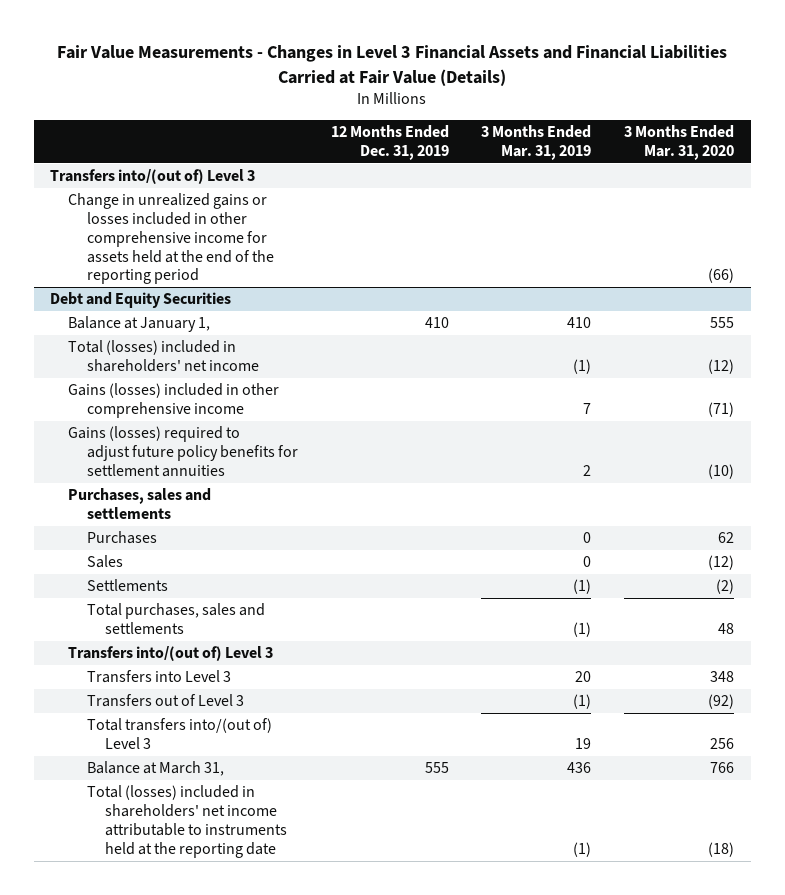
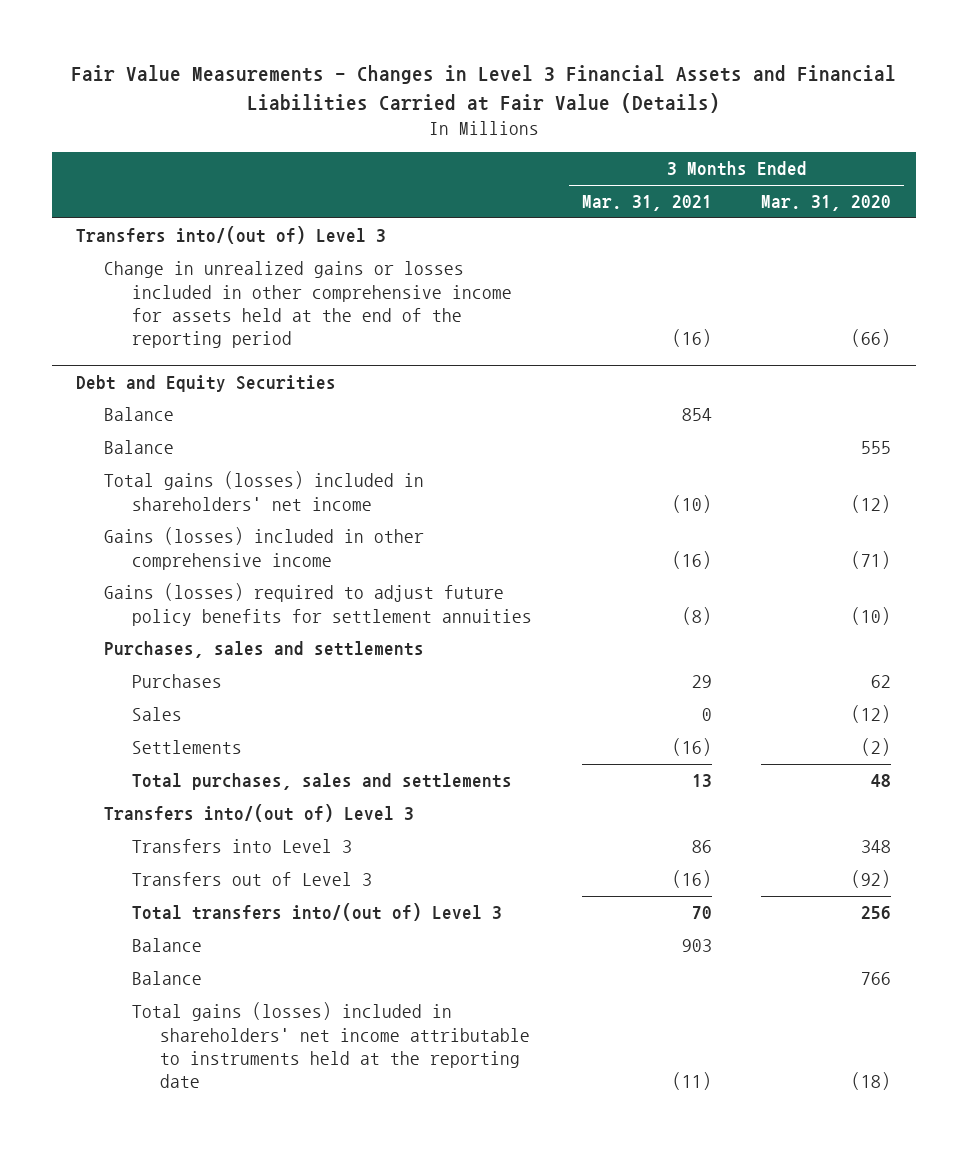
[330,125,449,160] 12 Months Ended Dec. 31, 2019 -> none
[481,125,592,160] 3 Months Ended Mar. 31, 2019 -> none
none -> [581,195,712,212] Mar. 31, 2021
none -> [104,407,175,422] Balance
[68,316,211,333] Balance at January 1, -> [104,440,175,455] Balance
[68,340,259,373] Total (losses) included in shareholders' net income -> [104,471,425,511] Total gains (losses) included in shareholders' net income
none -> [132,938,203,953] Balance
[86,761,224,777] Balance at March 31, -> [132,971,203,986] Balance
[86,785,287,858] Total (losses) included in shareholders' net income attributable to instruments held at the reporting date -> [132,1002,531,1088] Total gains (losses) included in shareholders' net income attributable to instruments held at the reporting date

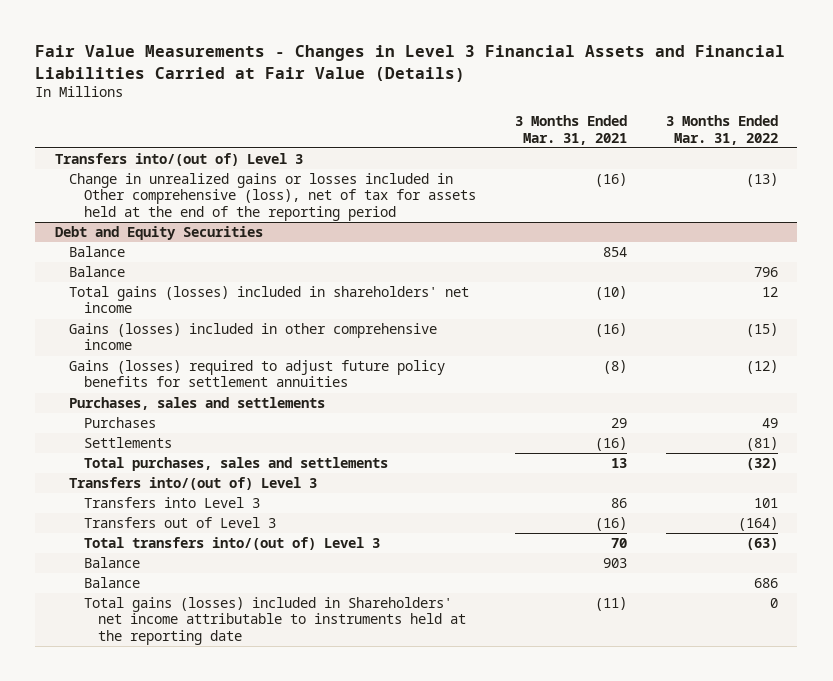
[761,195,892,212] Mar. 31, 2020 -> none
none -> [665,115,778,145] 3 Months Ended Mar. 31, 2022
[104,261,513,348] Change in unrealized gains or losses included in other comprehensive income for assets held at the end of the reporting period -> [69,173,476,221] Change in unrealized gains or losses included in Other comprehensive (loss), net of tax for assets held at the end of the reporting period
[132,707,183,722] Sales -> none
[132,1002,531,1088] Total gains (losses) included in shareholders' net income attributable to instruments held at the reporting date -> [83,597,467,645] Total gains (losses) included in Shareholders' net income attributable to instruments held at the reporting date

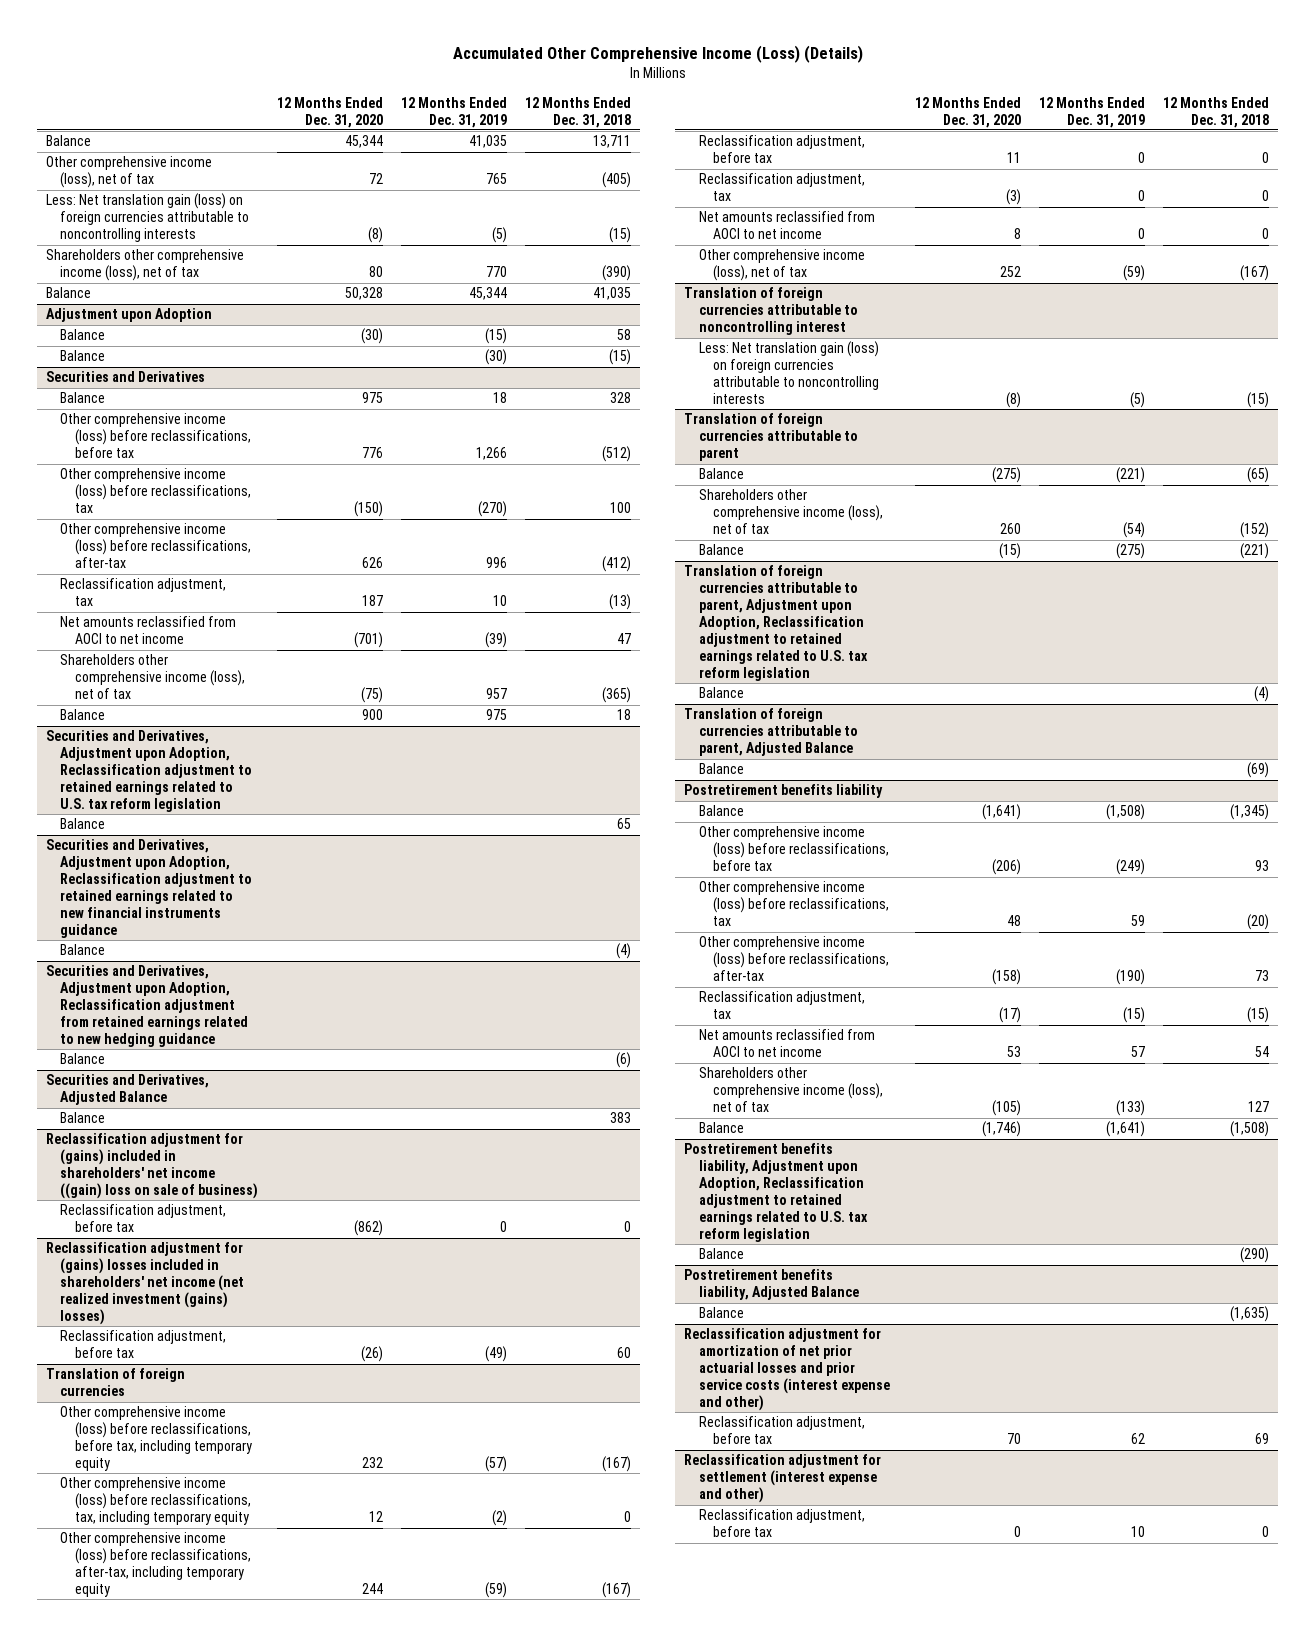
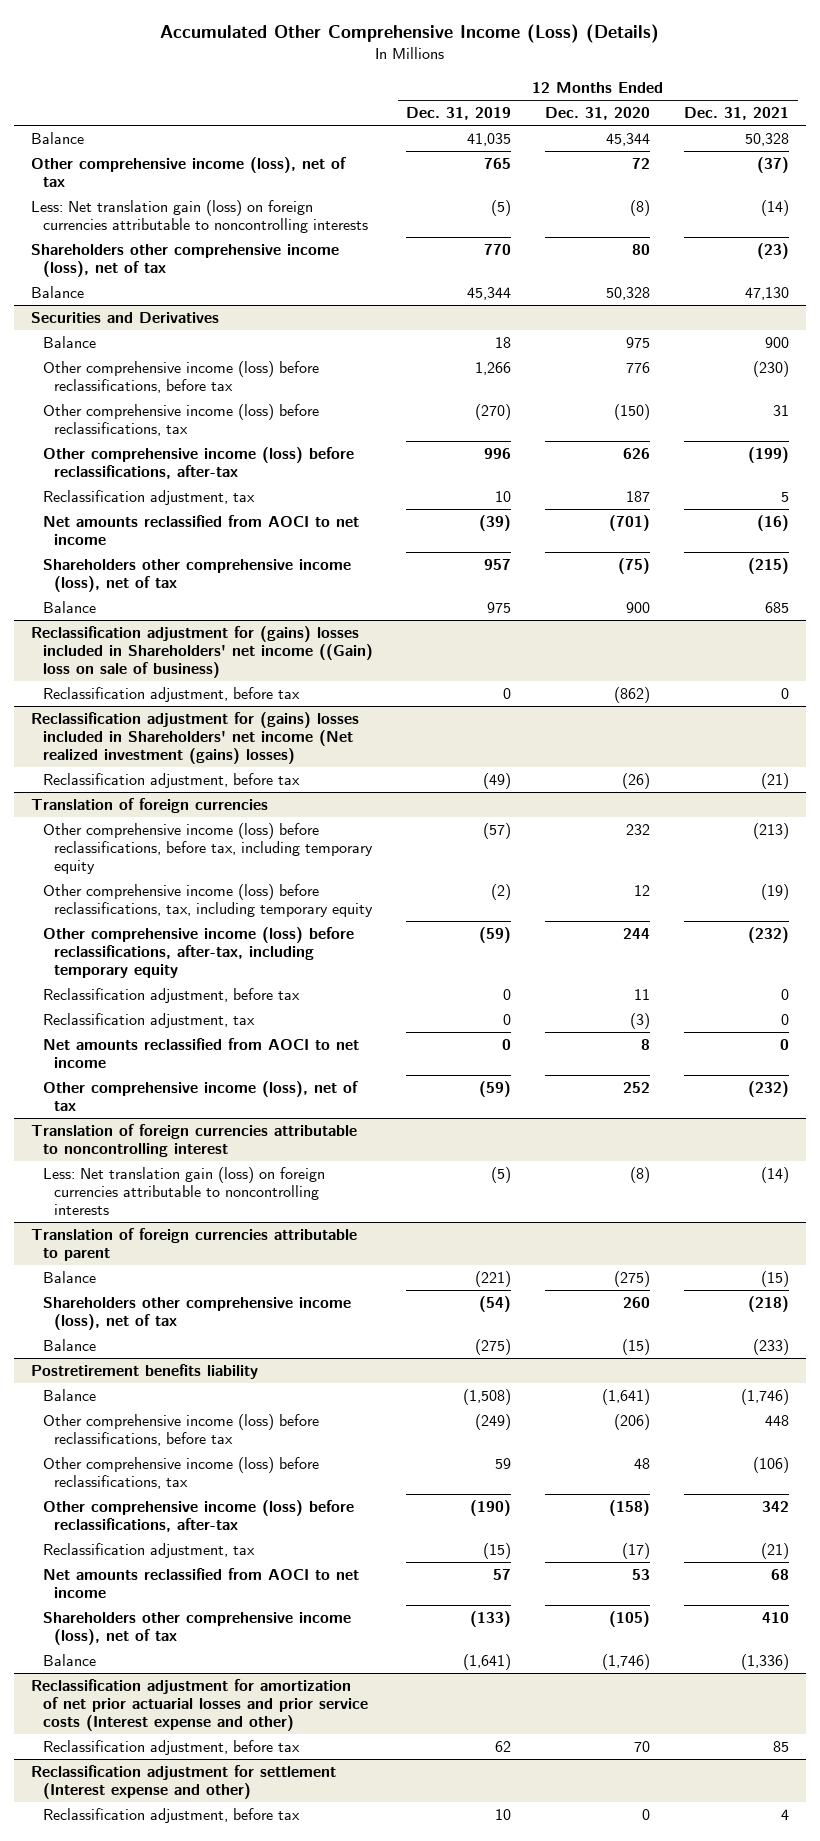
[524,96,631,128] 12 Months Ended Dec. 31, 2018 -> none
none -> [684,107,790,121] Dec. 31, 2021
[46,308,213,323] Adjustment upon Adoption -> none
[60,329,106,341] Balance -> none
[60,350,106,362] Balance -> none
[46,730,253,813] Securities and Derivatives, Adjustment upon Adoption, Reclassification adjustment to retained earnings related to U.S. tax reform legislation -> none
[60,818,106,830] Balance -> none
[46,839,253,939] Securities and Derivatives, Adjustment upon Adoption, Reclassification adjustment to retained earnings related to new financial instruments guidance -> none
[60,944,106,956] Balance -> none
[46,965,249,1048] Securities and Derivatives, Adjustment upon Adoption, Reclassification adjustment from retained earnings related to new hedging guidance -> none
[60,1053,106,1065] Balance -> none
[46,1074,210,1106] Securities and Derivatives, Adjusted Balance -> none
[60,1112,106,1124] Balance -> none
[46,1133,259,1200] Reclassification adjustment for (gains) included in shareholders' net income ((gain) loss on sale of business) -> [31,626,373,678] Reclassification adjustment for (gains) losses included in Shareholders' net income ((Gain) loss on sale of business)
[46,1242,245,1326] Reclassification adjustment for (gains) losses included in shareholders' net income (net realized investment (gains) losses) -> [31,712,360,764] Reclassification adjustment for (gains) losses included in Shareholders' net income (Net realized investment (gains) losses)
[684,565,868,682] Translation of foreign currencies attributable to parent, Adjustment upon Adoption, Reclassification adjustment to retained earnings related to U.S. tax reform legislation -> none
[698,687,744,699] Balance -> none
[684,708,858,757] Translation of foreign currencies attributable to parent, Adjusted Balance -> none
[698,763,744,775] Balance -> none
[684,1143,868,1243] Postretirement benefits liability, Adjustment upon Adoption, Reclassification adjustment to retained earnings related to U.S. tax reform legislation -> none
[698,1248,744,1260] Balance -> none
[684,1269,859,1301] Postretirement benefits liability, Adjusted Balance -> none
[698,1307,744,1319] Balance -> none
[684,1328,890,1412] Reclassification adjustment for amortization of net prior actuarial losses and prior service costs (interest expense and other) -> [31,1679,368,1731] Reclassification adjustment for amortization of net prior actuarial losses and prior service costs (Interest expense and other)
[684,1454,882,1504] Reclassification adjustment for settlement (interest expense and other) -> [31,1765,337,1799] Reclassification adjustment for settlement (Interest expense and other)

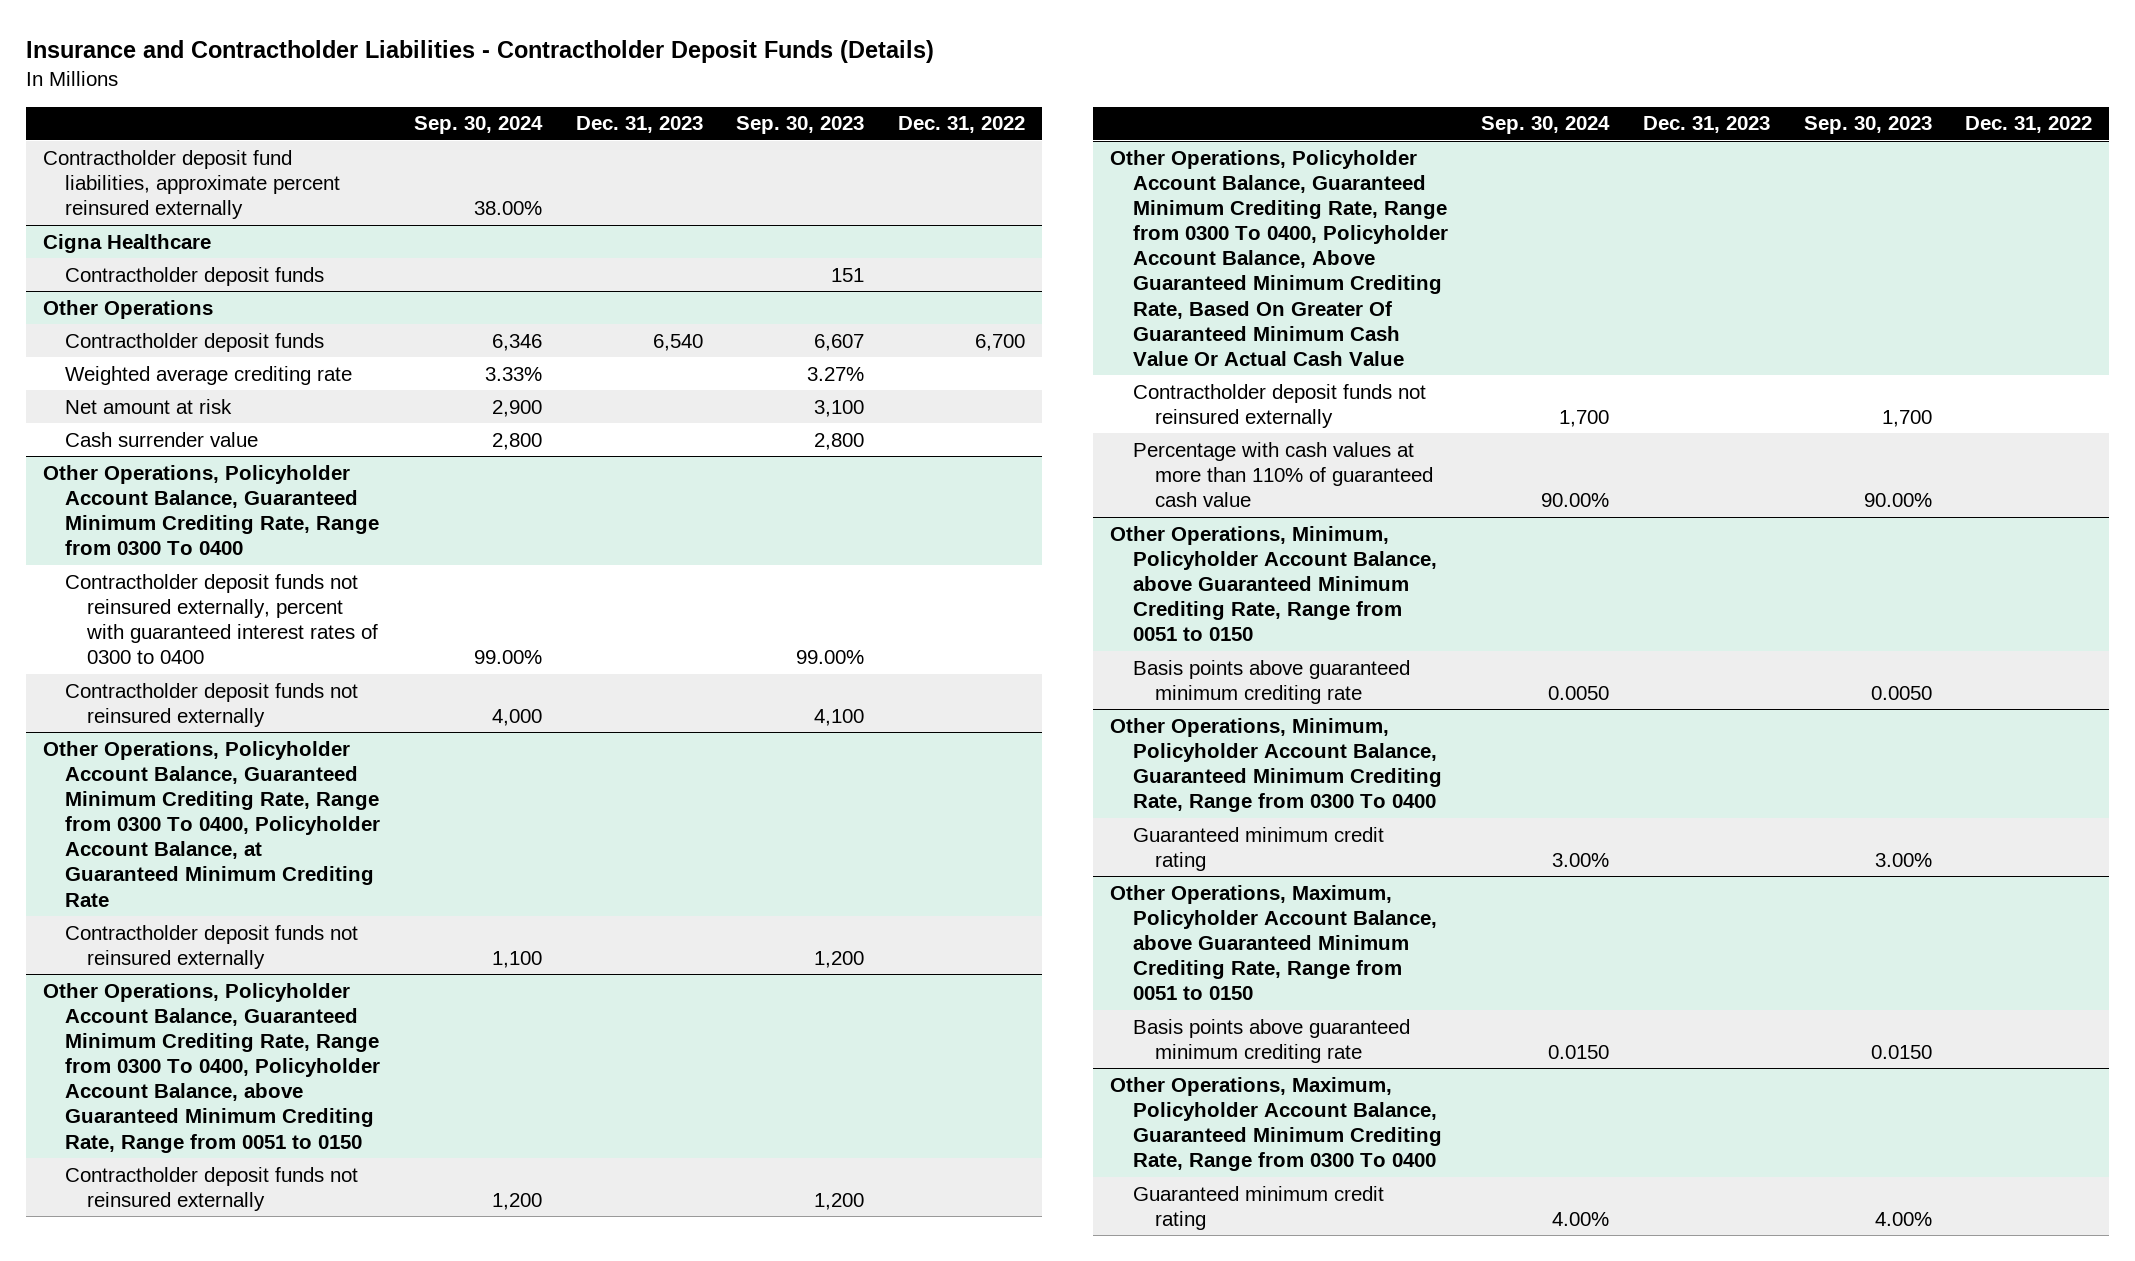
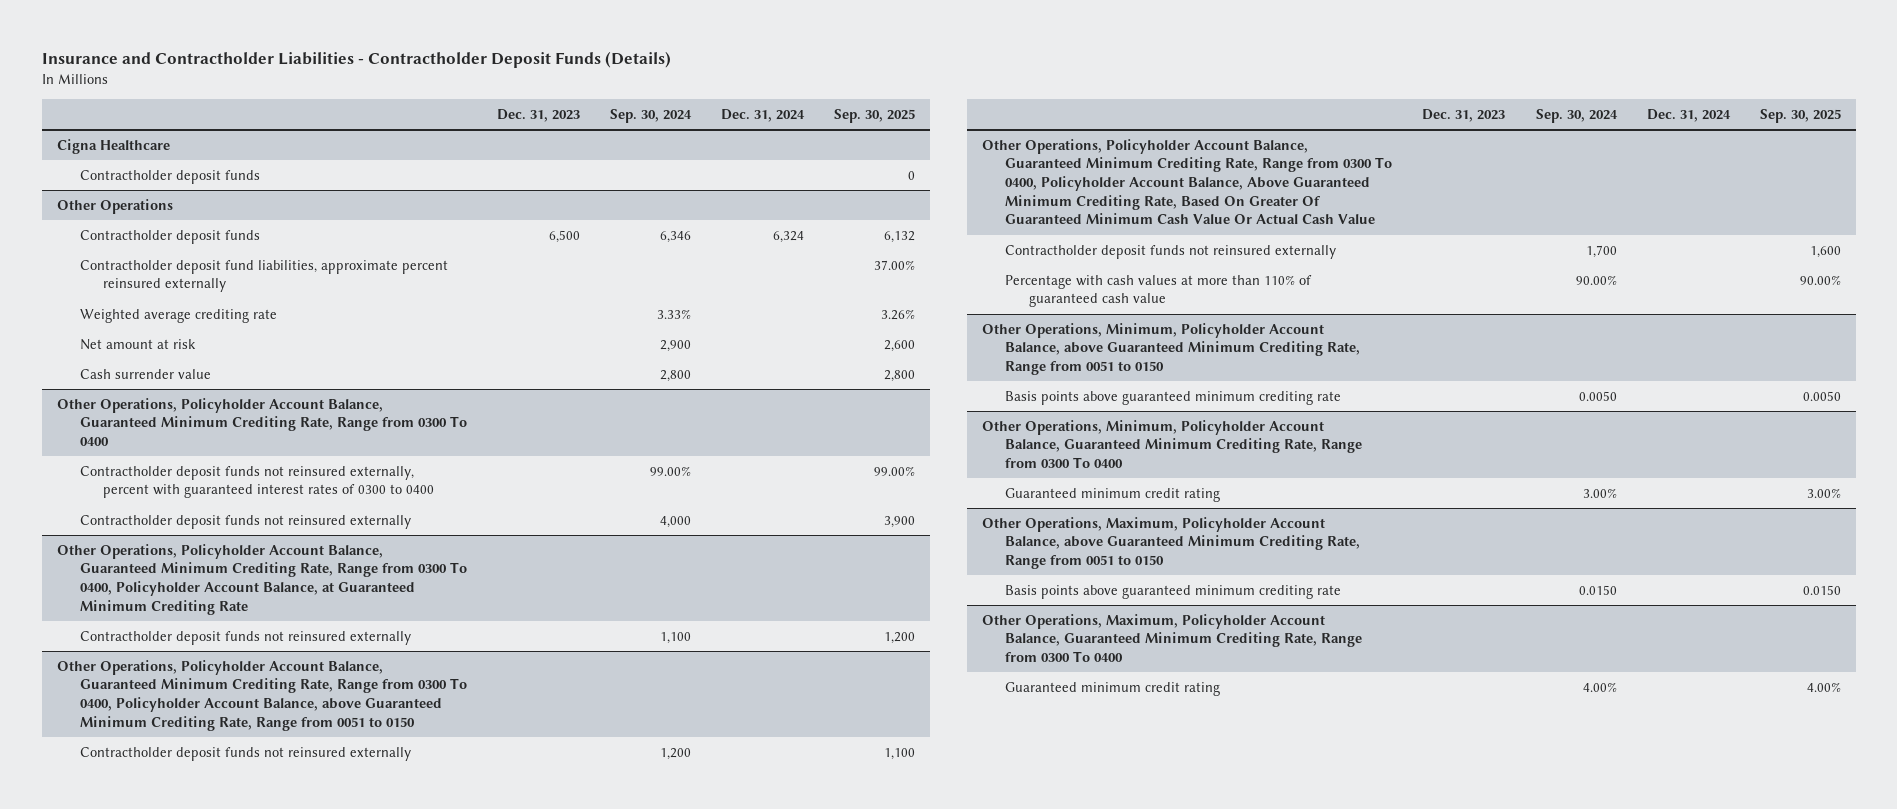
[736,116,865,135] Sep. 30, 2023 -> none
[897,116,1025,134] Dec. 31, 2022 -> none
none -> [721,108,806,122] Dec. 31, 2024
none -> [834,108,916,123] Sep. 30, 2025
[42,149,341,220] Contractholder deposit fund liabilities, approximate percent reinsured externally -> none
[652,333,703,351] 6,540 -> [548,229,580,243] 6,500
none -> [79,259,448,293] Contractholder deposit fund liabilities, approximate percent reinsured externally

